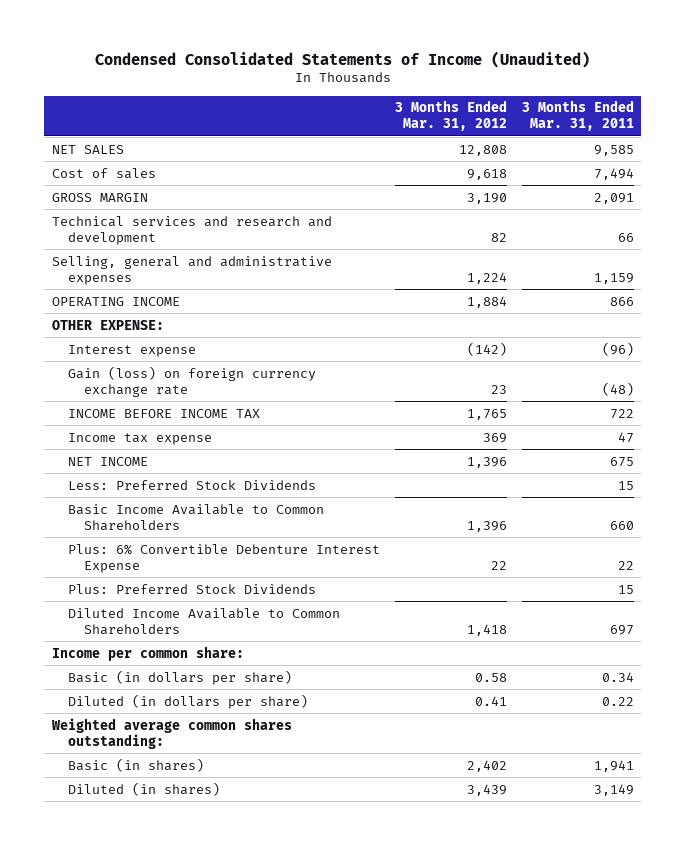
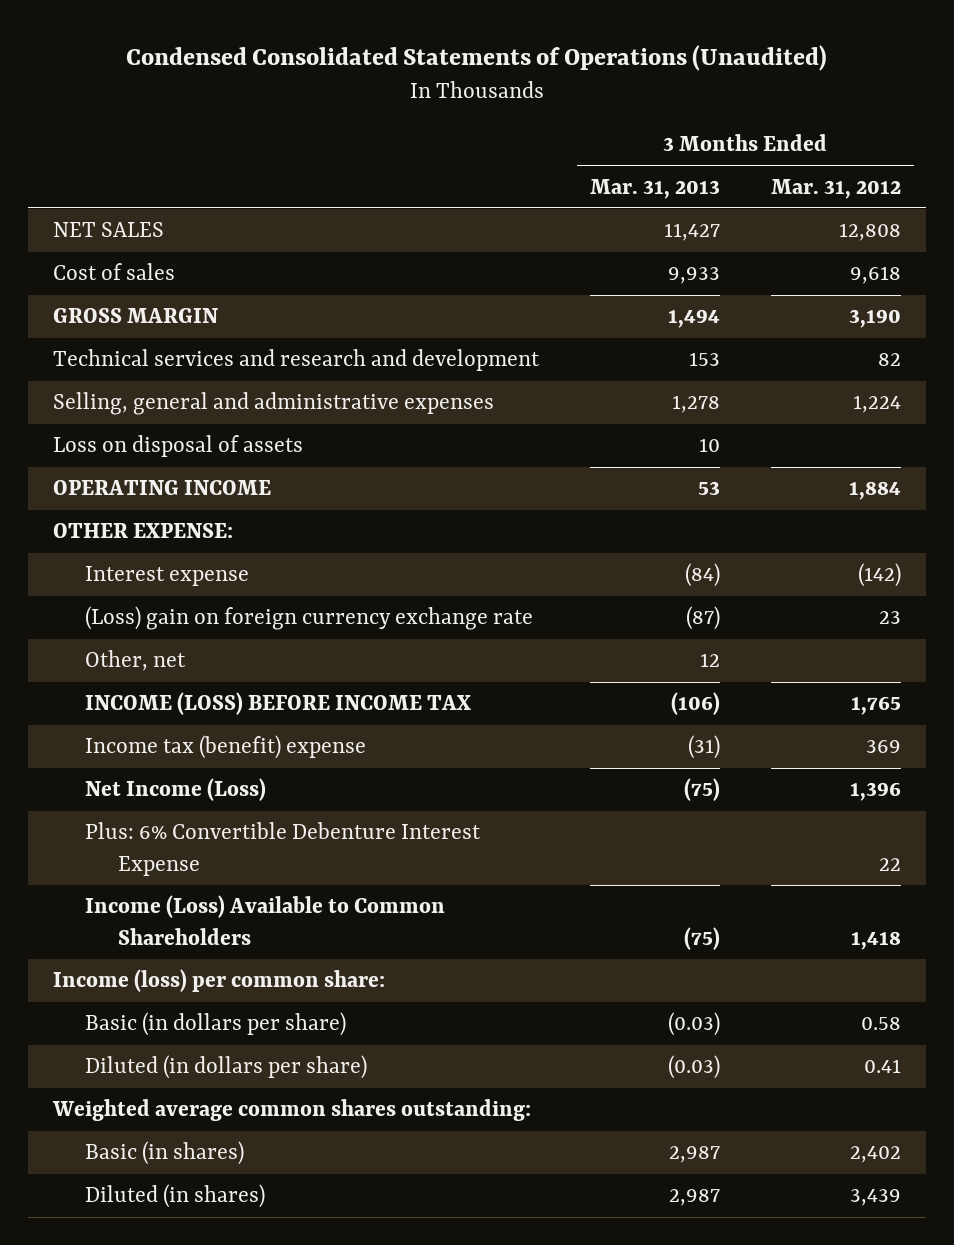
[94,50,590,68] Condensed Consolidated Statements of Income (Unaudited) -> [125,45,827,72] Condensed Consolidated Statements of Operations (Unaudited)
[521,100,634,132] 3 Months Ended Mar. 31, 2011 -> none
none -> [589,178,720,199] Mar. 31, 2013
none -> [53,435,304,458] Loss on disposal of assets
[67,479,316,490] Less: Preferred Stock Dividends -> none
[67,503,324,531] Basic Income Available to Common Shareholders -> none
[67,365,316,397] Gain (loss) on foreign currency exchange rate -> [85,606,534,631] (Loss) gain on foreign currency exchange rate
none -> [85,650,187,672] Other, net
[67,408,260,418] INCOME BEFORE INCOME TAX -> [85,692,472,716] INCOME (LOSS) BEFORE INCOME TAX
[67,432,212,445] Income tax expense -> [85,735,367,760] Income tax (benefit) expense
[67,456,148,466] NET INCOME -> [85,778,267,802] Net Income (Loss)
[67,583,316,594] Plus: Preferred Stock Dividends -> none
[67,607,340,635] Diluted Income Available to Common Shareholders -> [85,895,446,945] Income (Loss) Available to Common Shareholders
[51,645,244,661] Income per common share: -> [53,969,386,993] Income (loss) per common share:

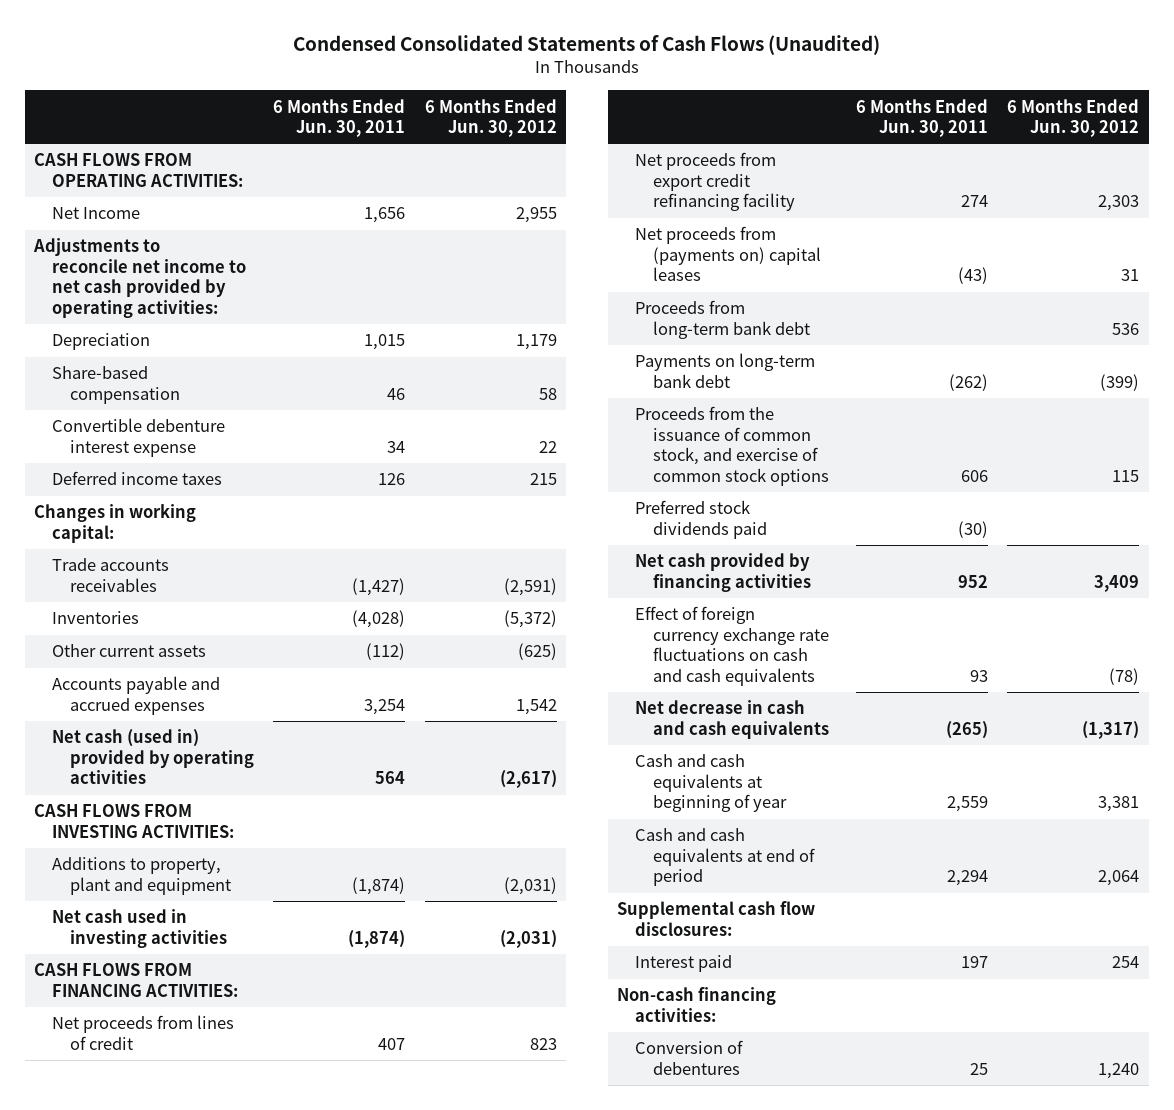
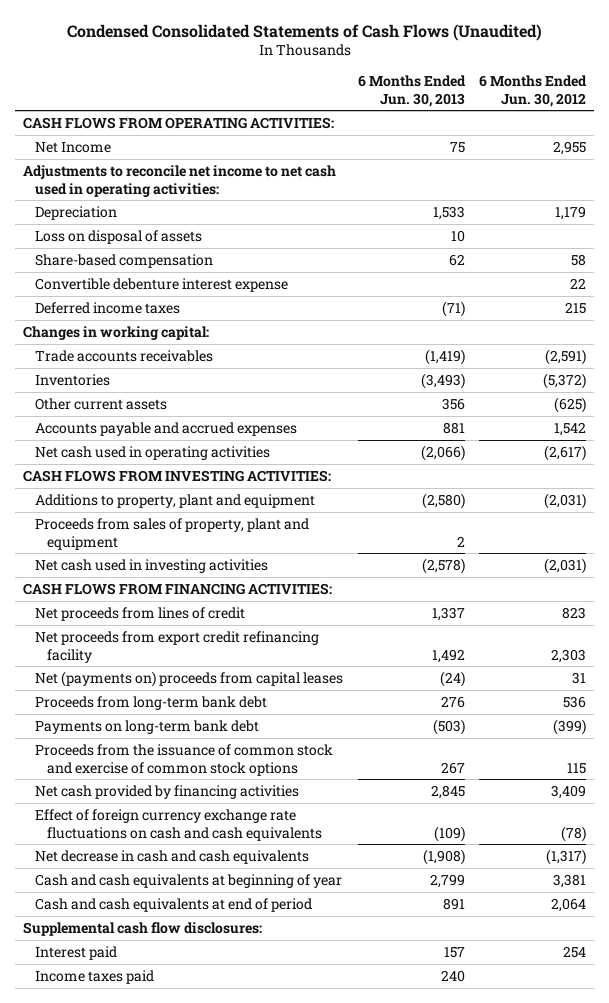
[273,98,406,138] 6 Months Ended Jun. 30, 2011 -> none
none -> [357,74,466,107] 6 Months Ended Jun. 30, 2013
[33,238,247,318] Adjustments to reconcile net income to net cash provided by operating activities: -> [22,164,336,197] Adjustments to reconcile net income to net cash used in operating activities:
none -> [34,229,202,244] Loss on disposal of assets
[52,729,255,785] Net cash (used in) provided by operating activities -> [34,445,270,460] Net cash used in operating activities
none -> [34,517,309,550] Proceeds from sales of property, plant and equipment
[635,226,822,282] Net proceeds from (payments on) capital leases -> [34,670,343,687] Net (payments on) proceeds from capital leases
[635,500,768,539] Preferred stock dividends paid -> none
[635,406,830,486] Proceeds from the issuance of common stock, and exercise of common stock options -> [34,743,333,776] Proceeds from the issuance of common stock and exercise of common stock options
[617,987,777,1022] Non-cash financing activities: -> none
[635,1040,744,1075] Conversion of debentures -> none
none -> [34,969,154,984] Income taxes paid

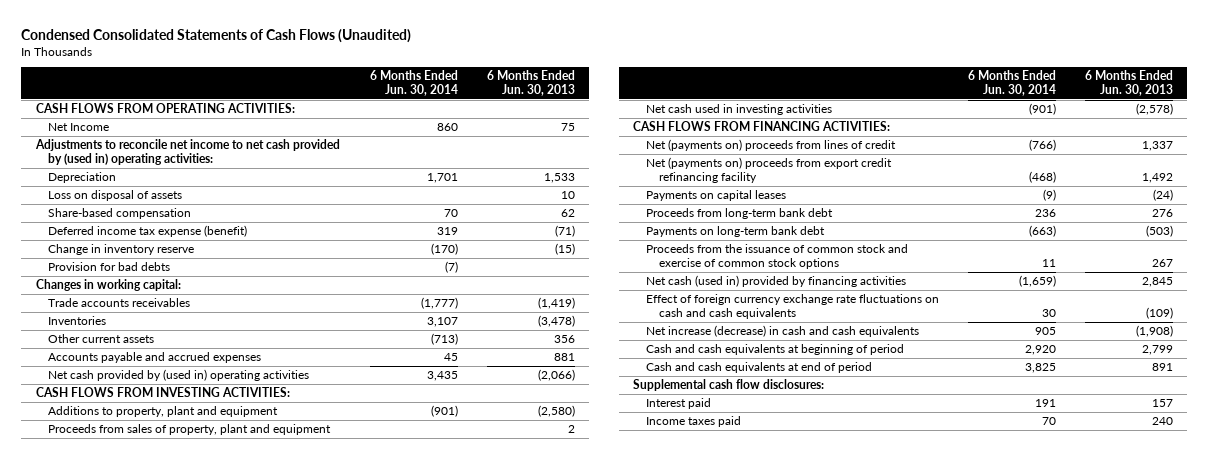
[479,74,588,107] 6 Months Ended Jun. 30, 2012 -> none
none -> [370,70,459,97] 6 Months Ended Jun. 30, 2014
[22,164,336,197] Adjustments to reconcile net income to net cash used in operating activities: -> [34,139,340,165] Adjustments to reconcile net income to net cash provided by (used in) operating activities:
[34,277,288,292] Convertible debenture interest expense -> none
[34,301,180,314] Deferred income taxes -> [48,225,248,238] Deferred income tax expense (benefit)
none -> [48,244,195,256] Change in inventory reserve
none -> [48,262,171,272] Provision for bad debts
[420,372,465,389] (3,493) -> [538,315,576,328] (3,478)
[34,445,270,460] Net cash used in operating activities -> [48,369,310,382] Net cash provided by (used in) operating activities
[34,606,245,621] Net proceeds from lines of credit -> [645,139,896,152] Net (payments on) proceeds from lines of credit
[34,630,319,663] Net proceeds from export credit refinancing facility -> [645,157,892,183] Net (payments on) proceeds from export credit refinancing facility
[34,670,343,687] Net (payments on) proceeds from capital leases -> [645,190,786,202] Payments on capital leases
[34,784,299,799] Net cash provided by financing activities -> [645,275,906,288] Net cash (used in) provided by financing activities
[34,849,309,864] Net decrease in cash and cash equivalents -> [645,325,919,338] Net increase (decrease) in cash and cash equivalents
[34,873,342,888] Cash and cash equivalents at beginning of year -> [645,344,904,356] Cash and cash equivalents at beginning of period

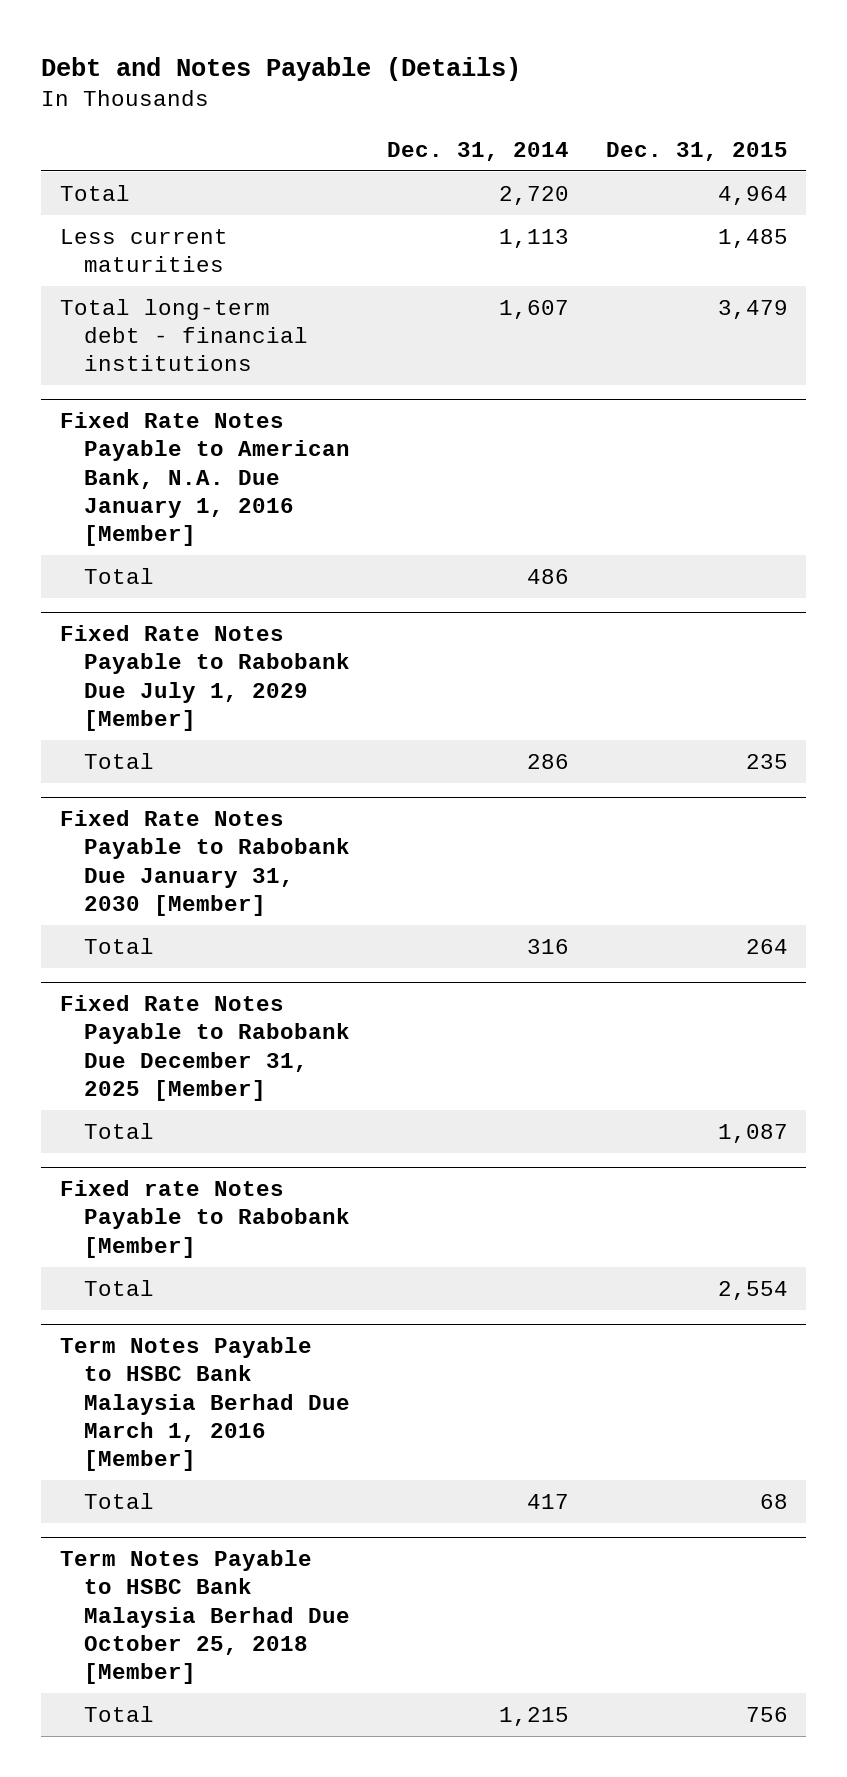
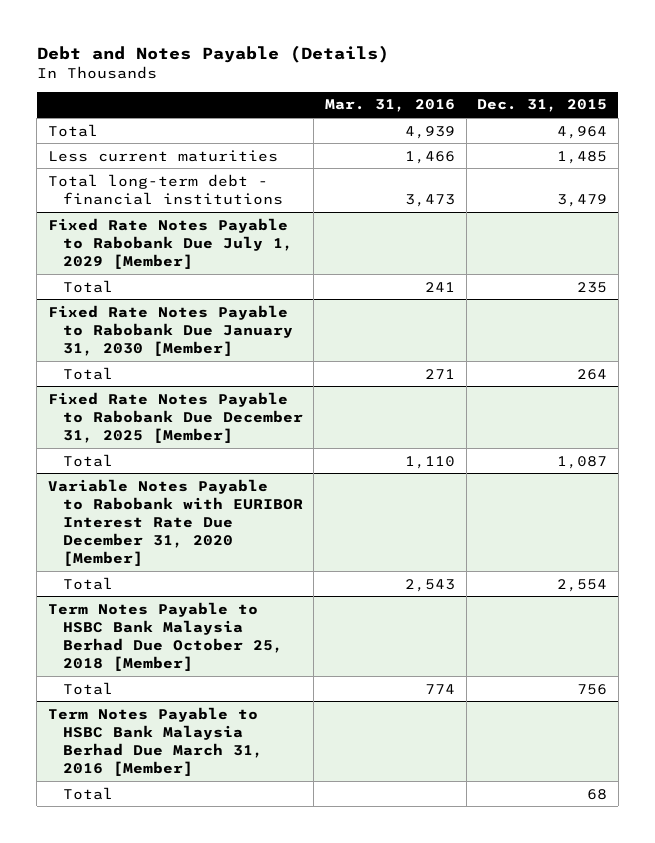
[386,141,569,161] Dec. 31, 2014 -> none
none -> [324,99,455,113] Mar. 31, 2016
[59,411,350,547] Fixed Rate Notes Payable to American Bank, N.A. Due January 1, 2016 [Member] -> none
[83,567,154,584] Total -> none
[59,1179,350,1258] Fixed rate Notes Payable to Rabobank [Member] -> none
none -> [48,478,303,567] Variable Notes Payable to Rabobank with EURIBOR Interest Rate Due December 31, 2020 [Member]
[59,1336,350,1472] Term Notes Payable to HSBC Bank Malaysia Berhad Due March 1, 2016 [Member] -> none
[83,1492,154,1509] Total -> none
none -> [48,706,263,777] Term Notes Payable to HSBC Bank Malaysia Berhad Due March 31, 2016 [Member]
none -> [62,786,113,800] Total

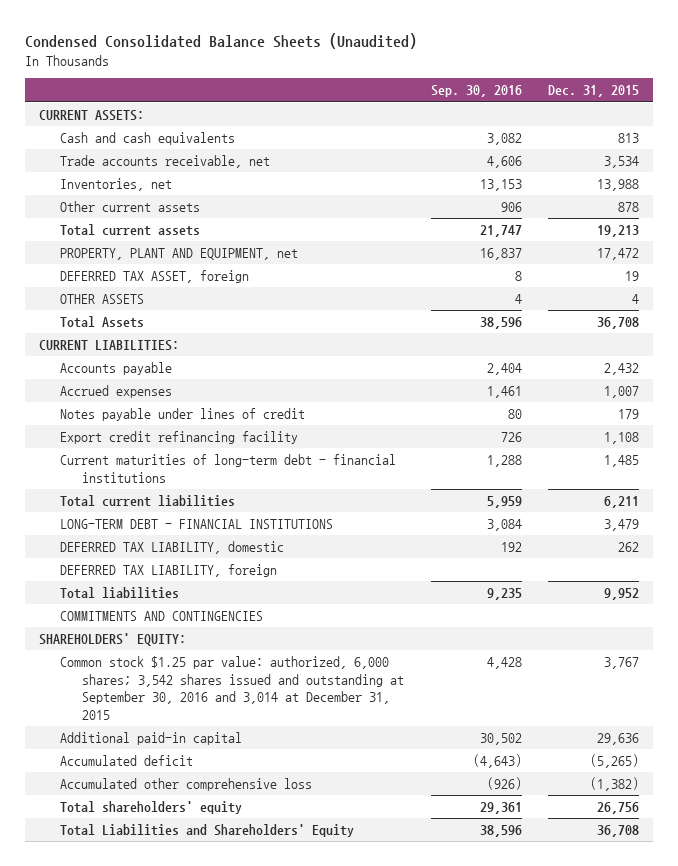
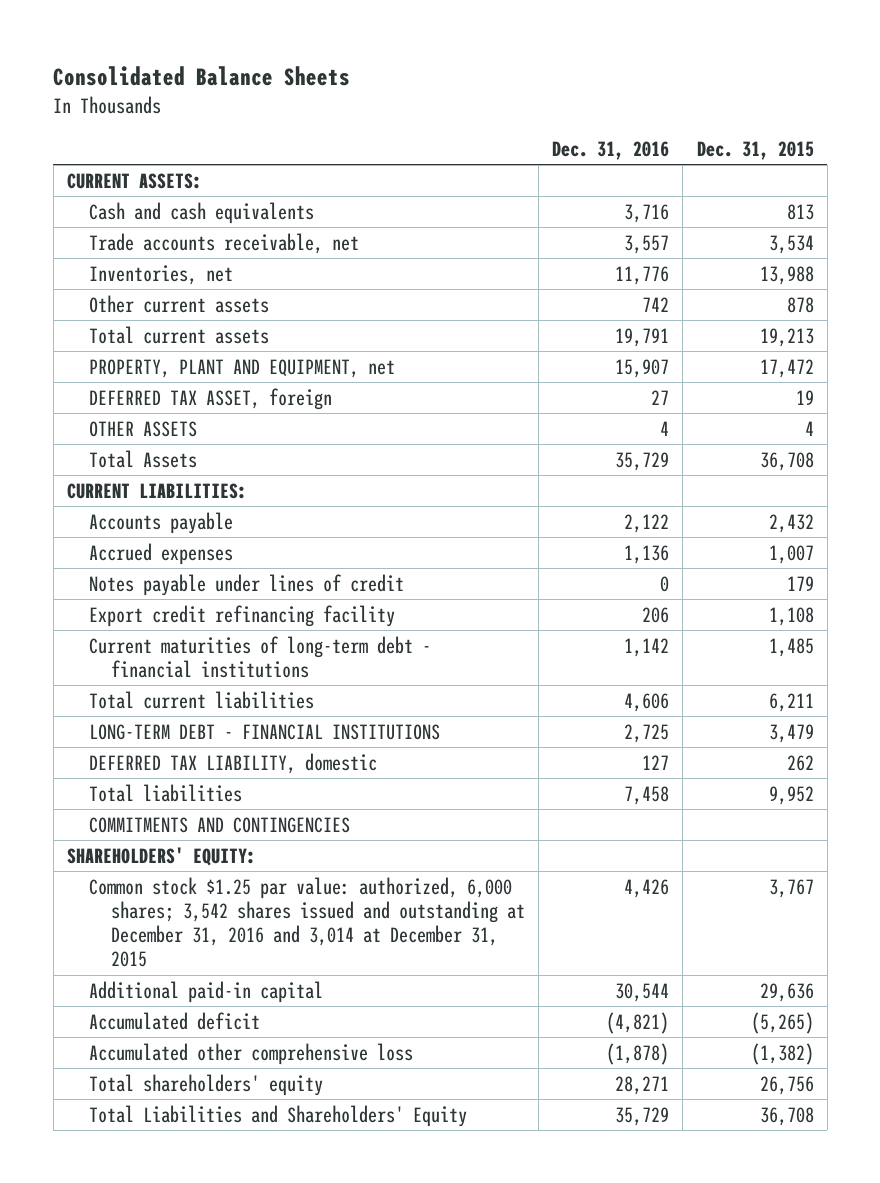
[25,33,418,50] Condensed Consolidated Balance Sheets (Unaudited) -> [53,66,351,87] Consolidated Balance Sheets
[430,85,522,98] Sep. 30, 2016 -> none
none -> [552,141,670,161] Dec. 31, 2016
[60,563,278,577] DEFERRED TAX LIABILITY, foreign -> none
[60,655,404,720] Common stock $1.25 par value: authorized, 6,000 shares; 3,542 shares issued and outstanding at September 30, 2016 and 3,014 at December 31, 2015 -> [88,876,525,968] Common stock $1.25 par value: authorized, 6,000 shares; 3,542 shares issued and outstanding at December 31, 2016 and 3,014 at December 31, 2015

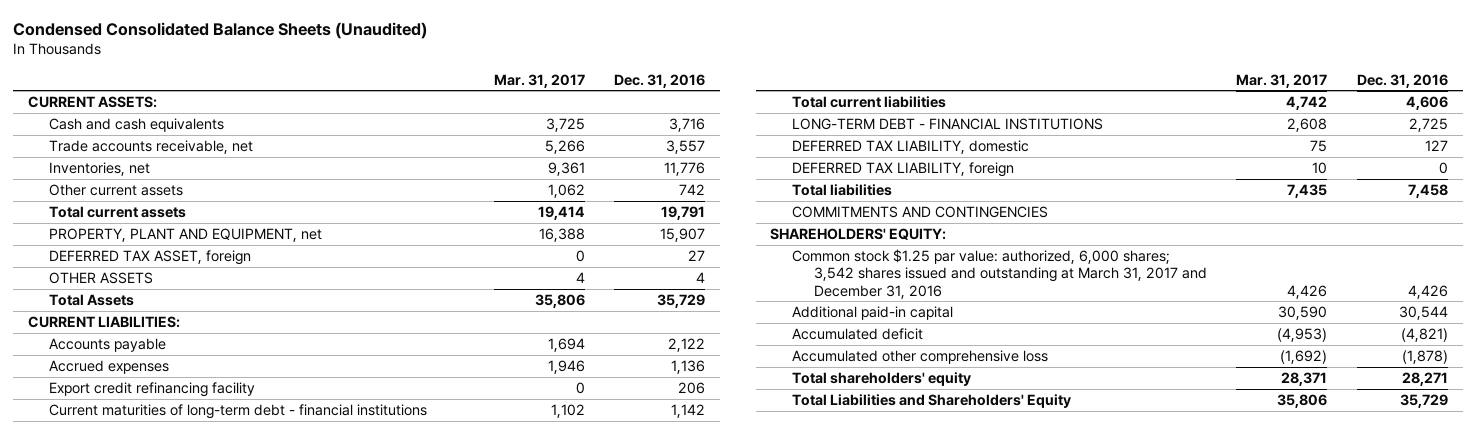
[53,66,351,87] Consolidated Balance Sheets -> [12,22,427,40] Condensed Consolidated Balance Sheets (Unaudited)
[696,141,814,161] Dec. 31, 2015 -> none
none -> [493,73,585,88] Mar. 31, 2017
[88,573,404,596] Notes payable under lines of credit -> none
none -> [792,161,1015,177] DEFERRED TAX LIABILITY, foreign
[88,876,525,968] Common stock $1.25 par value: authorized, 6,000 shares; 3,542 shares issued and outstanding at December 31, 2016 and 3,014 at December 31, 2015 -> [792,248,1207,299] Common stock $1.25 par value: authorized, 6,000 shares; 3,542 shares issued and outstanding at March 31, 2017 and December 31, 2016

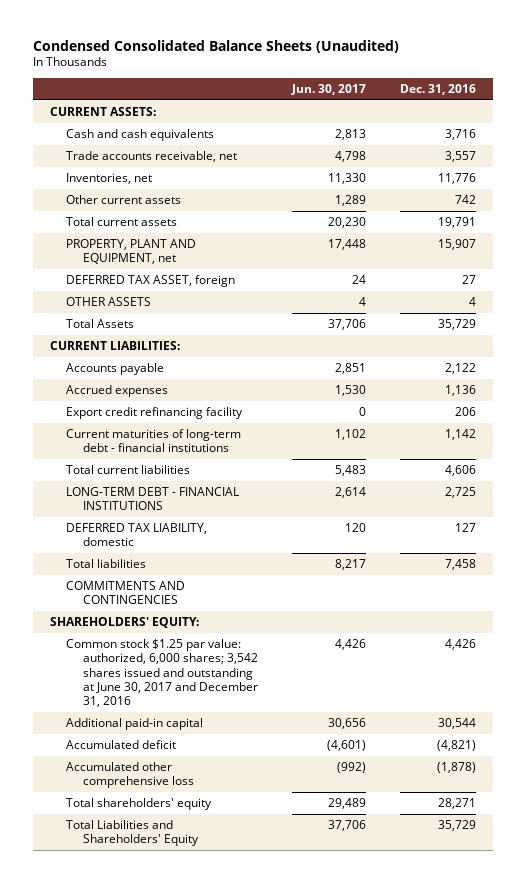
[493,73,585,88] Mar. 31, 2017 -> none
none -> [291,83,367,95] Jun. 30, 2017
[792,161,1015,177] DEFERRED TAX LIABILITY, foreign -> none
[792,248,1207,299] Common stock $1.25 par value: authorized, 6,000 shares; 3,542 shares issued and outstanding at March 31, 2017 and December 31, 2016 -> [66,639,259,708] Common stock $1.25 par value: authorized, 6,000 shares; 3,542 shares issued and outstanding at June 30, 2017 and December 31, 2016

